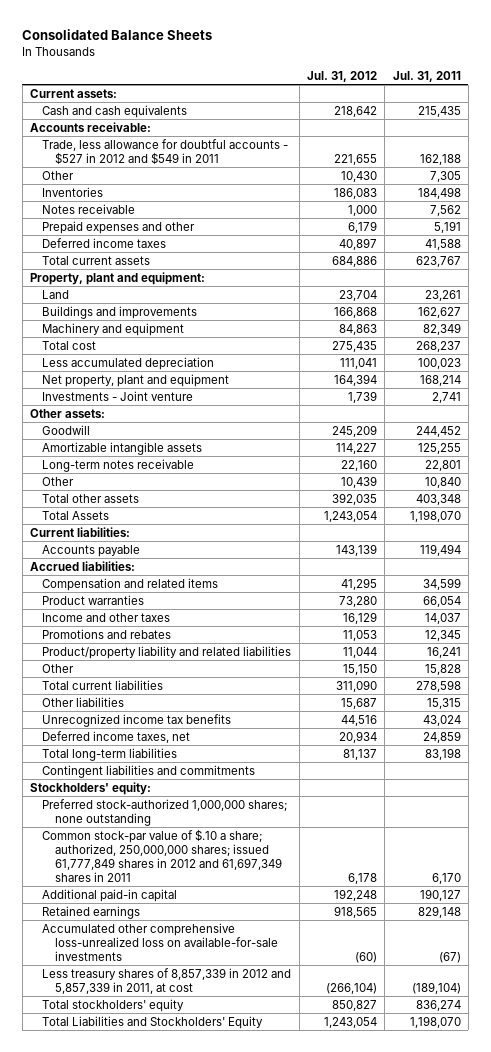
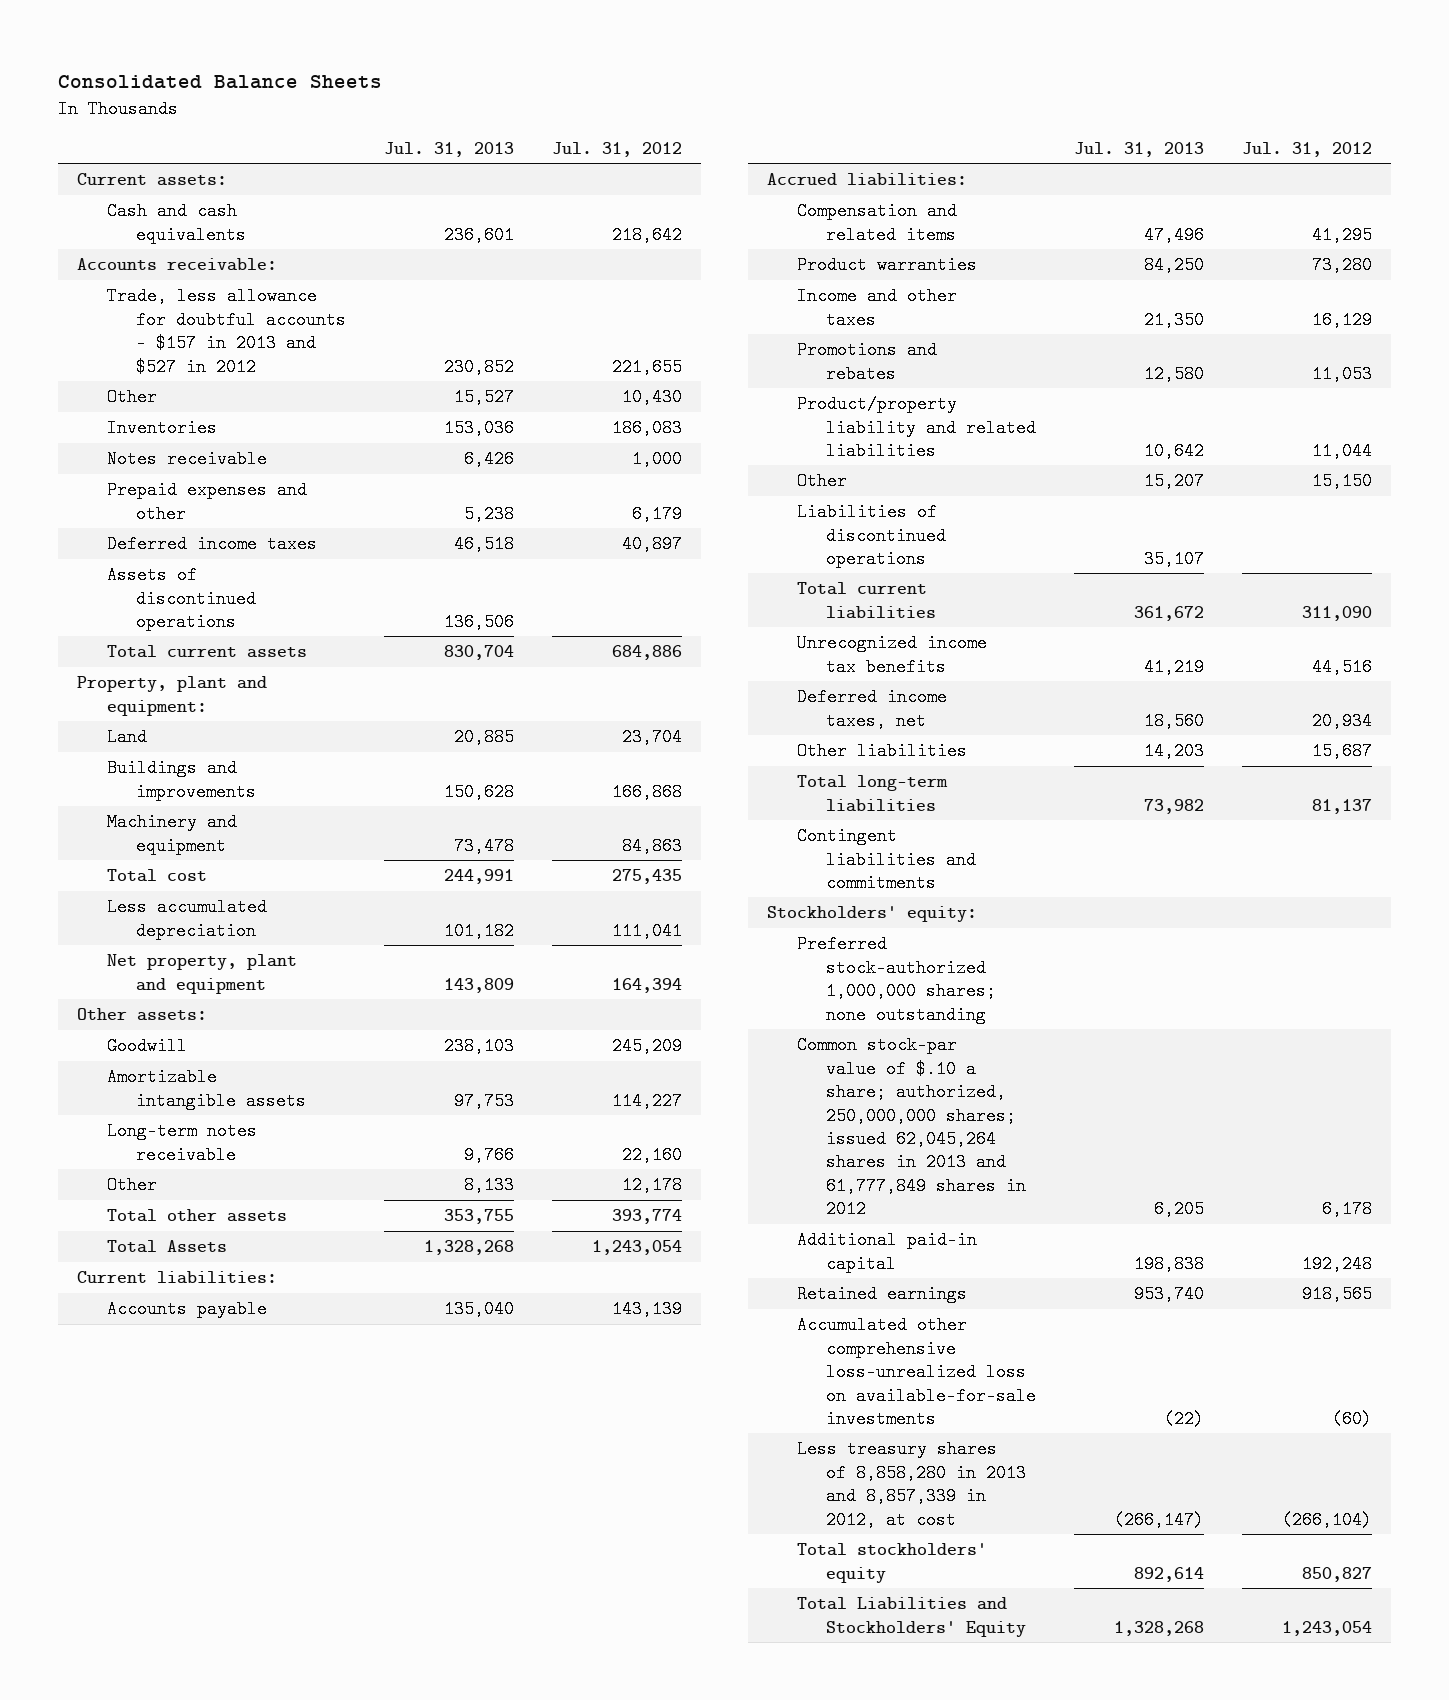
[392,70,461,82] Jul. 31, 2011 -> none
none -> [384,141,515,157] Jul. 31, 2013
[42,138,289,165] Trade, less allowance for doubtful accounts - $527 in 2012 and $549 in 2011 -> [106,287,347,376] Trade, less allowance for doubtful accounts - $157 in 2013 and $527 in 2012
none -> [106,566,257,632] Assets of discontinued operations
[42,390,194,401] Investments - Joint venture -> none
[340,475,377,488] 10,439 -> [621,1176,682,1195] 12,178
[331,492,377,505] 392,035 -> [611,1209,682,1225] 393,774
none -> [796,503,947,569] Liabilities of discontinued operations
[42,696,125,707] Other liabilities -> [796,742,967,761] Other liabilities
[42,828,282,882] Common stock-par value of $.10 a share; authorized, 250,000,000 shares; issued 61,777,849 shares in 2012 and 61,697,349 shares in 2011 -> [796,1036,1027,1219] Common stock-par value of $.10 a share; authorized, 250,000,000 shares; issued 62,045,264 shares in 2013 and 61,777,849 shares in 2012
[42,967,292,994] Less treasury shares of 8,857,339 in 2012 and 5,857,339 in 2011, at cost -> [796,1440,1027,1529] Less treasury shares of 8,858,280 in 2013 and 8,857,339 in 2012, at cost

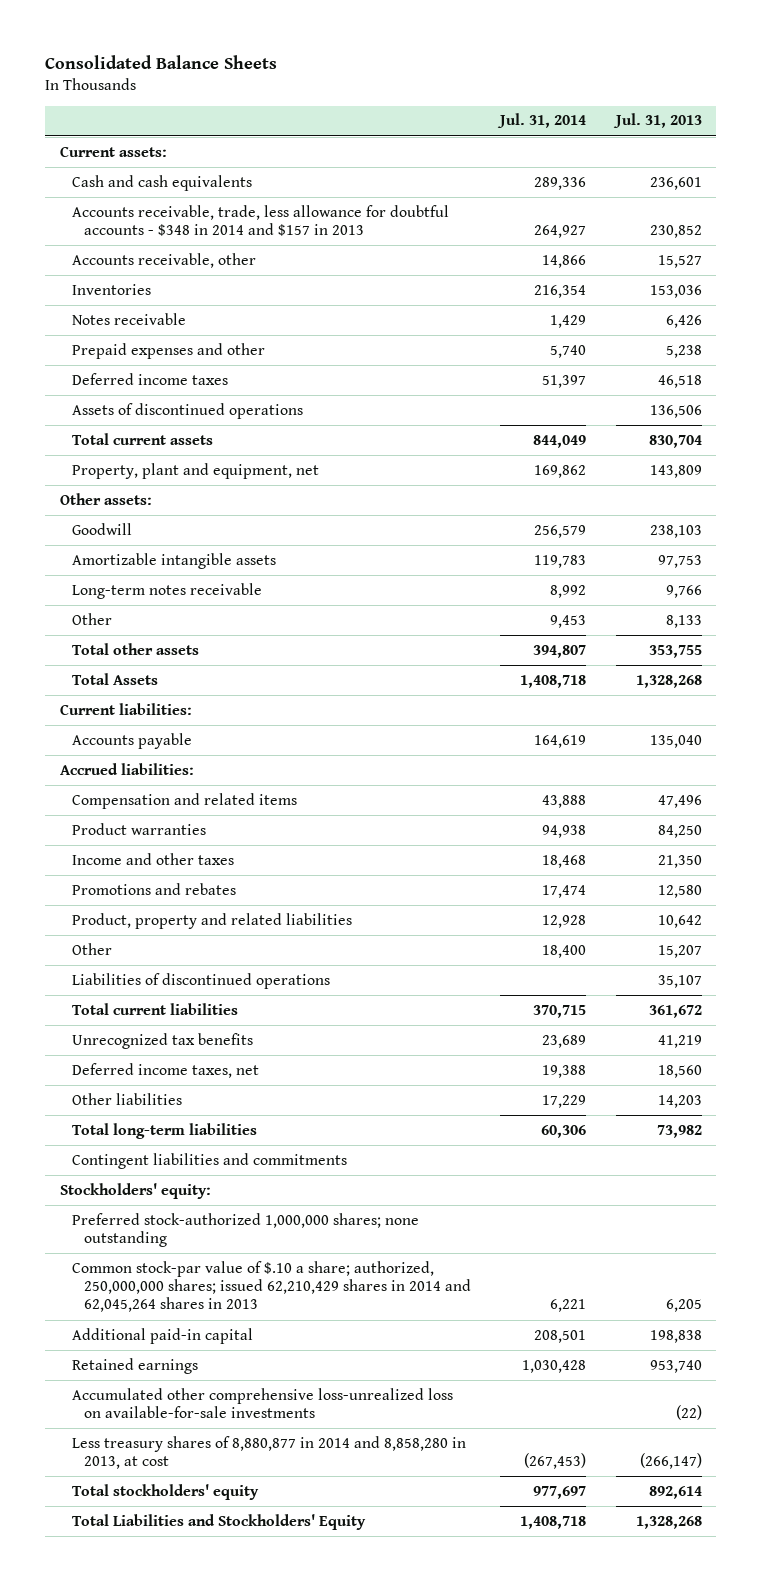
[551,141,682,157] Jul. 31, 2012 -> none
none -> [497,113,587,129] Jul. 31, 2014
[77,258,278,272] Accounts receivable: -> none
[106,287,347,376] Trade, less allowance for doubtful accounts - $157 in 2013 and $527 in 2012 -> [71,204,449,237] Accounts receivable, trade, less allowance for doubtful accounts - $348 in 2014 and $157 in 2013
[106,388,157,407] Other -> [71,252,256,268] Accounts receivable, other
[77,676,268,716] Property, plant and equipment: -> none
[106,728,147,747] Land -> none
[106,759,257,801] Buildings and improvements -> none
[106,813,237,855] Machinery and equipment -> none
[106,869,207,883] Total cost -> none
[106,898,267,940] Less accumulated depreciation -> none
[106,954,297,994] Net property, plant and equipment -> [71,462,319,479] Property, plant and equipment, net
[796,395,1037,461] Product/property liability and related liabilities -> [71,912,352,929] Product, property and related liabilities
[796,634,987,676] Unrecognized income tax benefits -> [71,1032,253,1049] Unrecognized tax benefits
[796,1036,1027,1219] Common stock-par value of $.10 a share; authorized, 250,000,000 shares; issued 62,045,264 shares in 2013 and 61,777,849 shares in 2012 -> [71,1260,471,1313] Common stock-par value of $.10 a share; authorized, 250,000,000 shares; issued 62,210,429 shares in 2014 and 62,045,264 shares in 2013
[796,1440,1027,1529] Less treasury shares of 8,858,280 in 2013 and 8,857,339 in 2012, at cost -> [71,1435,466,1470] Less treasury shares of 8,880,877 in 2014 and 8,858,280 in 2013, at cost

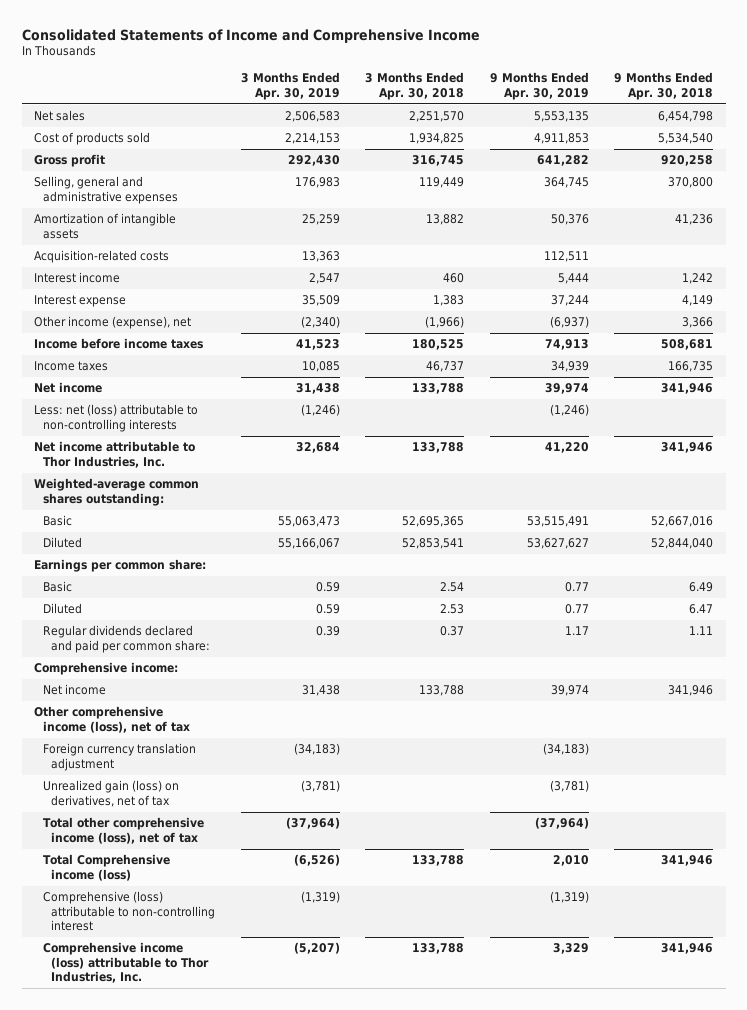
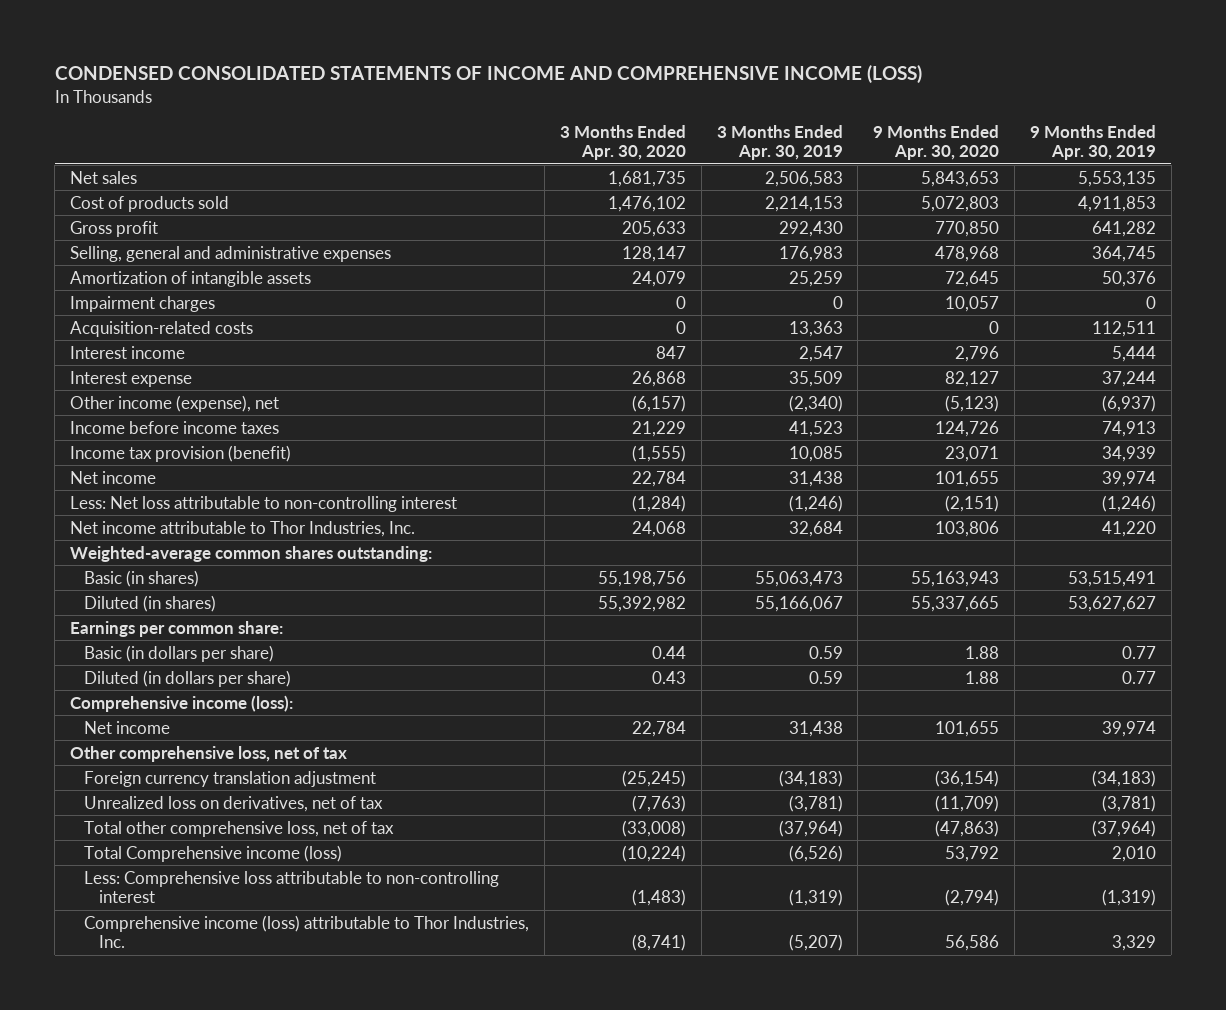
[21,28,480,43] Consolidated Statements of Income and Comprehensive Income -> [54,65,922,84] CONDENSED CONSOLIDATED STATEMENTS OF INCOME AND COMPREHENSIVE INCOME (LOSS)
[365,72,465,100] 3 Months Ended Apr. 30, 2018 -> none
[613,72,713,100] 9 Months Ended Apr. 30, 2018 -> none
none -> [559,124,686,161] 3 Months Ended Apr. 30, 2020
none -> [873,124,1000,161] 9 Months Ended Apr. 30, 2020
none -> [69,295,215,312] Impairment charges
[34,361,109,372] Income taxes -> [69,444,291,462] Income tax provision (benefit)
[34,404,199,432] Less: net (loss) attributable to non-controlling interests -> [69,495,457,512] Less: Net loss attributable to non-controlling interest
[42,515,72,527] Basic -> [84,569,200,587] Basic (in shares)
[42,537,82,549] Diluted -> [84,594,217,612] Diluted (in shares)
[42,625,211,653] Regular dividends declared and paid per common share: -> none
[42,581,72,593] Basic -> [84,644,275,662] Basic (in dollars per share)
[42,603,82,615] Diluted -> [84,669,292,687] Diluted (in dollars per share)
[34,662,179,676] Comprehensive income: -> [69,694,293,712] Comprehensive income (loss):
[34,706,190,733] Other comprehensive income (loss), net of tax -> [69,745,347,762] Other comprehensive loss, net of tax
[42,780,179,807] Unrealized gain (loss) on derivatives, net of tax -> [84,795,384,812] Unrealized loss on derivatives, net of tax
[42,817,204,844] Total other comprehensive income (loss), net of tax -> [84,820,395,837] Total other comprehensive loss, net of tax
[42,891,216,932] Comprehensive (loss) attributable to non-controlling interest -> [84,870,500,903] Less: Comprehensive loss attributable to non-controlling interest

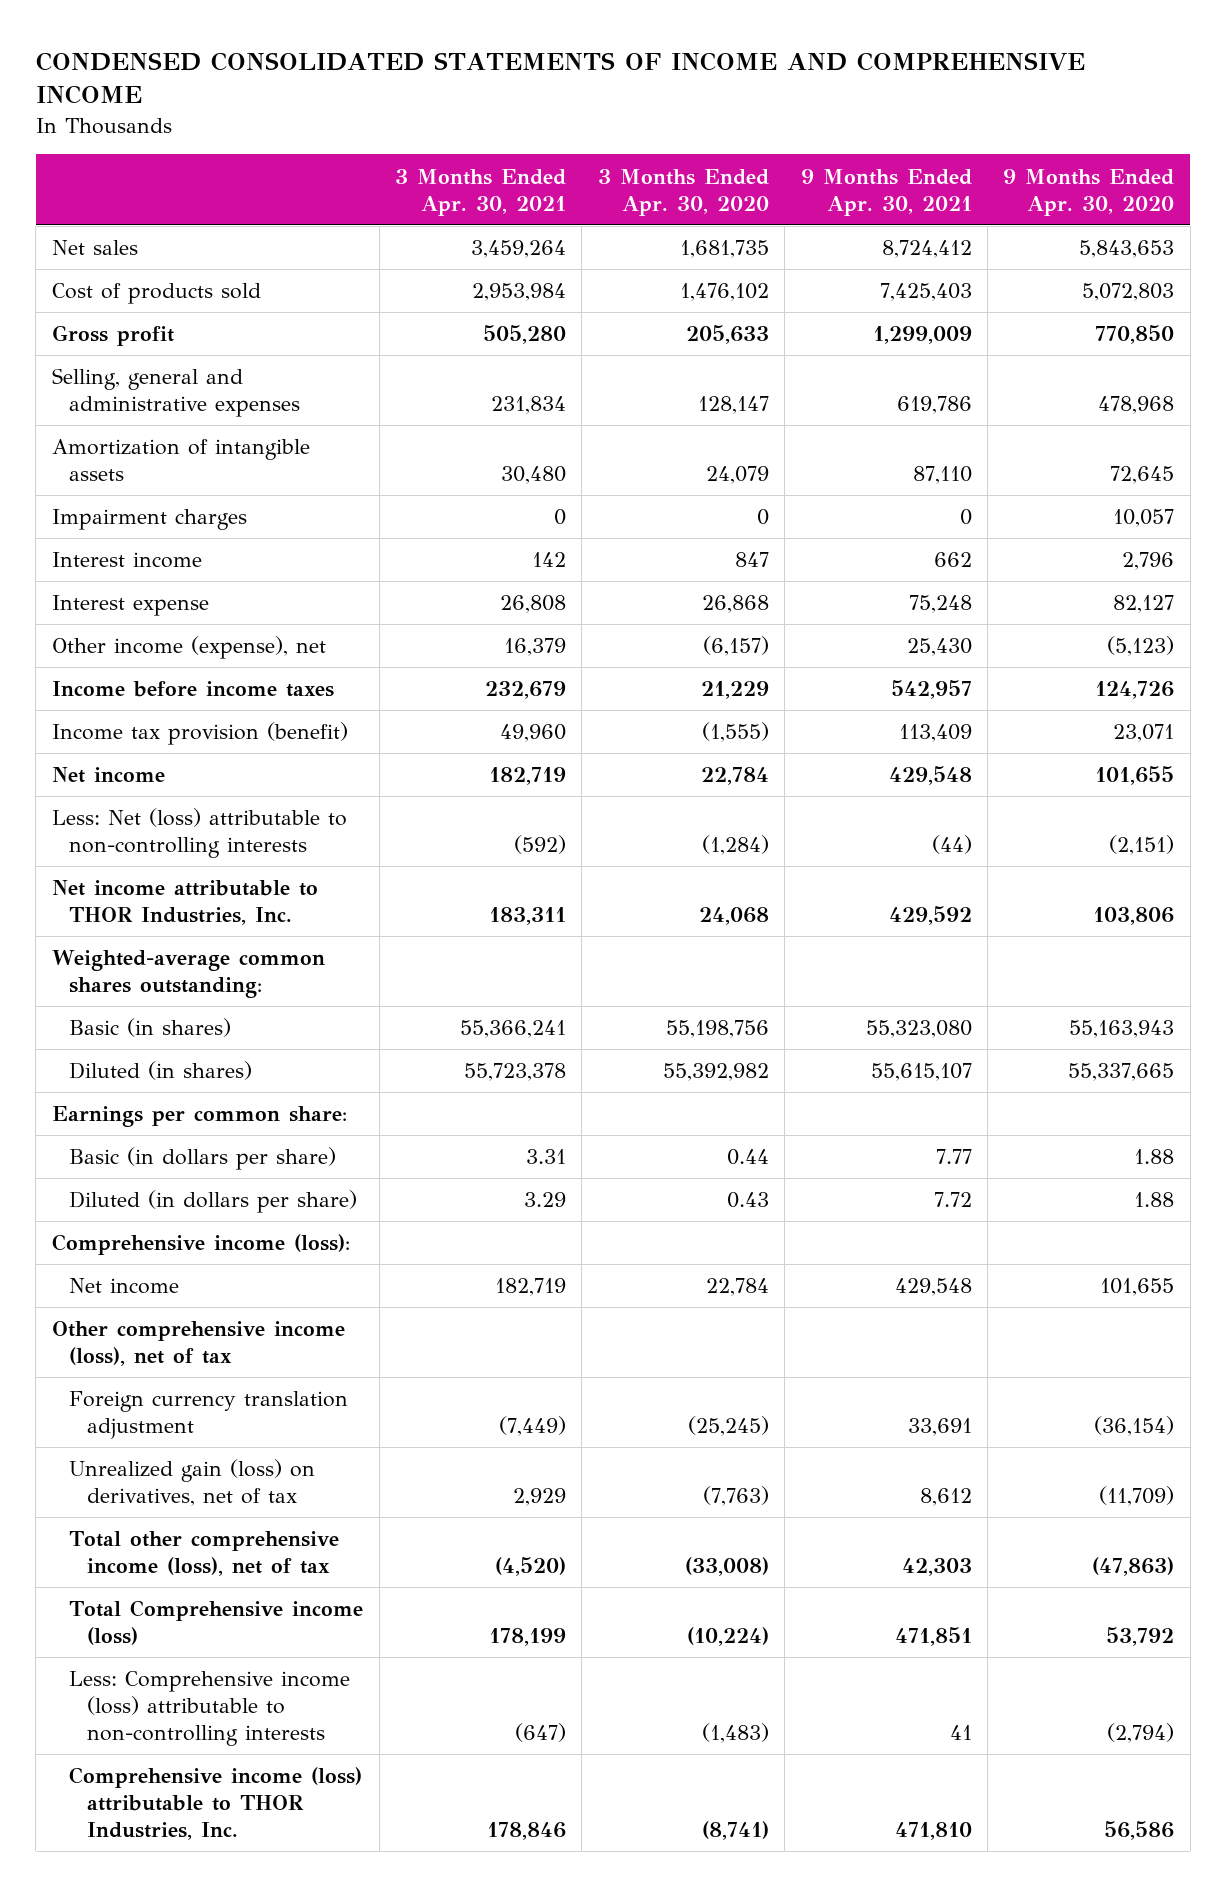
[54,65,922,84] CONDENSED CONSOLIDATED STATEMENTS OF INCOME AND COMPREHENSIVE INCOME (LOSS) -> [35,51,1085,105] CONDENSED CONSOLIDATED STATEMENTS OF INCOME AND COMPREHENSIVE INCOME
[716,124,843,161] 3 Months Ended Apr. 30, 2019 -> none
[1029,124,1156,161] 9 Months Ended Apr. 30, 2019 -> none
none -> [395,168,567,216] 3 Months Ended Apr. 30, 2021
none -> [800,168,972,216] 9 Months Ended Apr. 30, 2021
[69,320,253,337] Acquisition-related costs -> none
[69,495,457,512] Less: Net loss attributable to non-controlling interest -> [51,808,347,859] Less: Net (loss) attributable to non-controlling interests
[69,520,415,537] Net income attributable to Thor Industries, Inc. -> [51,880,318,926] Net income attributable to THOR Industries, Inc.
[69,745,347,762] Other comprehensive loss, net of tax -> [51,1321,345,1367] Other comprehensive income (loss), net of tax
[84,795,384,812] Unrealized loss on derivatives, net of tax -> [69,1459,316,1507] Unrealized gain (loss) on derivatives, net of tax
[84,820,395,837] Total other comprehensive loss, net of tax -> [69,1531,340,1577] Total other comprehensive income (loss), net of tax
[84,870,500,903] Less: Comprehensive loss attributable to non-controlling interest -> [69,1671,351,1747] Less: Comprehensive income (loss) attributable to non-controlling interests
[84,914,530,948] Comprehensive income (loss) attributable to Thor Industries, Inc. -> [69,1767,363,1841] Comprehensive income (loss) attributable to THOR Industries, Inc.

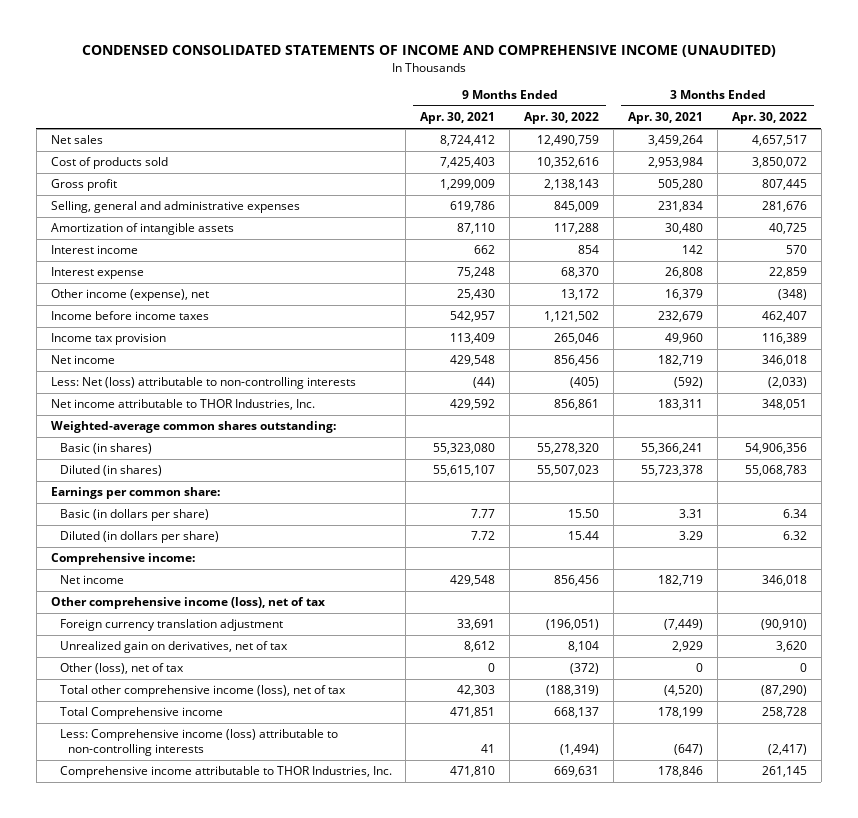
[35,51,1085,105] CONDENSED CONSOLIDATED STATEMENTS OF INCOME AND COMPREHENSIVE INCOME -> [81,45,776,58] CONDENSED CONSOLIDATED STATEMENTS OF INCOME AND COMPREHENSIVE INCOME (UNAUDITED)
[597,168,769,216] 3 Months Ended Apr. 30, 2020 -> none
[1003,168,1175,216] 9 Months Ended Apr. 30, 2020 -> none
none -> [524,112,600,125] Apr. 30, 2022
none -> [731,112,807,125] Apr. 30, 2022
[51,509,247,531] Impairment charges -> none
[51,722,348,746] Income tax provision (benefit) -> [50,333,166,346] Income tax provision
[51,1234,350,1256] Comprehensive income (loss): -> [50,553,195,566] Comprehensive income:
[69,1459,316,1507] Unrealized gain (loss) on derivatives, net of tax -> [59,641,288,654] Unrealized gain on derivatives, net of tax
none -> [59,663,184,675] Other (loss), net of tax
[69,1600,364,1646] Total Comprehensive income (loss) -> [59,707,223,720] Total Comprehensive income
[69,1767,363,1841] Comprehensive income (loss) attributable to THOR Industries, Inc. -> [59,766,392,779] Comprehensive income attributable to THOR Industries, Inc.

